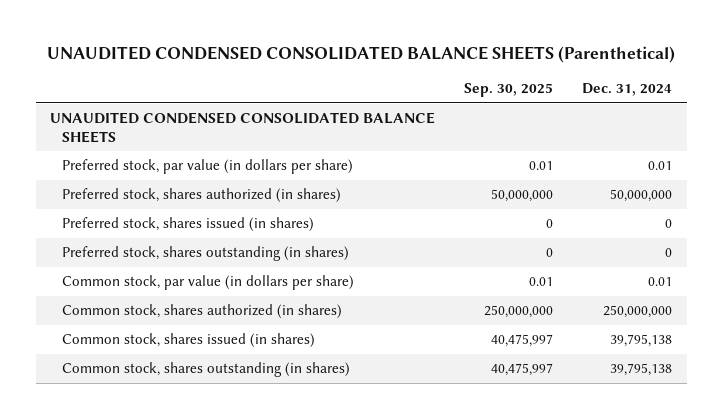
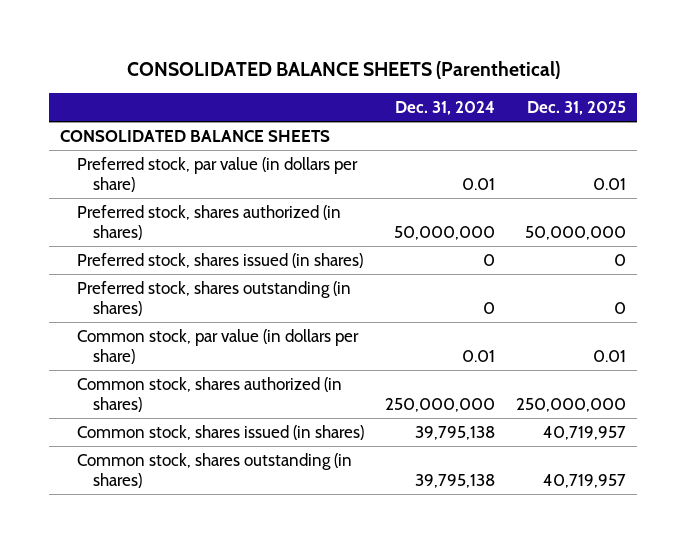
[47,46,676,64] UNAUDITED CONDENSED CONSOLIDATED BALANCE SHEETS (Parenthetical) -> [127,60,561,79] CONSOLIDATED BALANCE SHEETS (Parenthetical)
[464,83,554,98] Sep. 30, 2025 -> none
none -> [527,100,627,115] Dec. 31, 2025
[50,112,436,144] UNAUDITED CONDENSED CONSOLIDATED BALANCE SHEETS -> [59,130,330,143] CONSOLIDATED BALANCE SHEETS

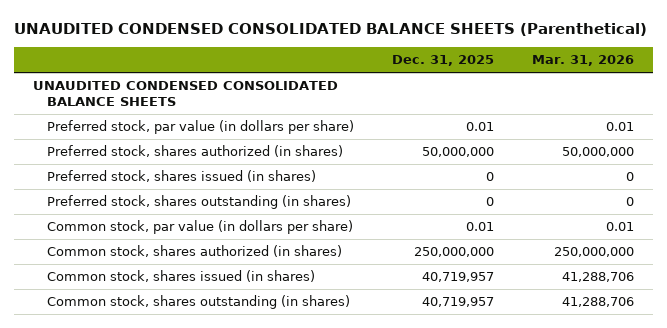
[127,60,561,79] CONSOLIDATED BALANCE SHEETS (Parenthetical) -> [14,23,648,37] UNAUDITED CONDENSED CONSOLIDATED BALANCE SHEETS (Parenthetical)
[395,100,496,115] Dec. 31, 2024 -> none
none -> [532,55,635,67] Mar. 31, 2026
[59,130,330,143] CONSOLIDATED BALANCE SHEETS -> [33,81,339,106] UNAUDITED CONDENSED CONSOLIDATED BALANCE SHEETS

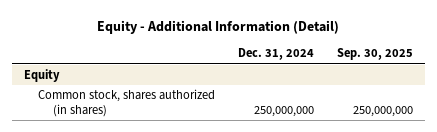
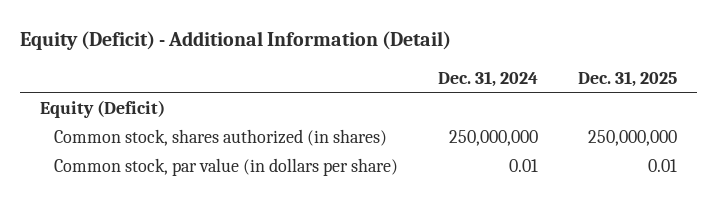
[97,20,340,35] Equity - Additional Information (Detail) -> [19,31,451,51] Equity (Deficit) - Additional Information (Detail)
[337,48,414,61] Sep. 30, 2025 -> none
none -> [578,71,678,88] Dec. 31, 2025
[23,69,60,83] Equity -> [39,100,165,119] Equity (Deficit)
none -> [53,158,398,177] Common stock, par value (in dollars per share)

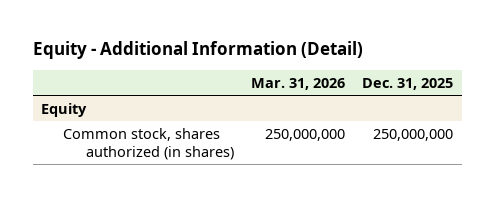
[19,31,451,51] Equity (Deficit) - Additional Information (Detail) -> [32,41,363,60] Equity - Additional Information (Detail)
[437,71,538,88] Dec. 31, 2024 -> none
none -> [250,77,345,90] Mar. 31, 2026
[39,100,165,119] Equity (Deficit) -> [41,102,88,117] Equity
[53,158,398,177] Common stock, par value (in dollars per share) -> none

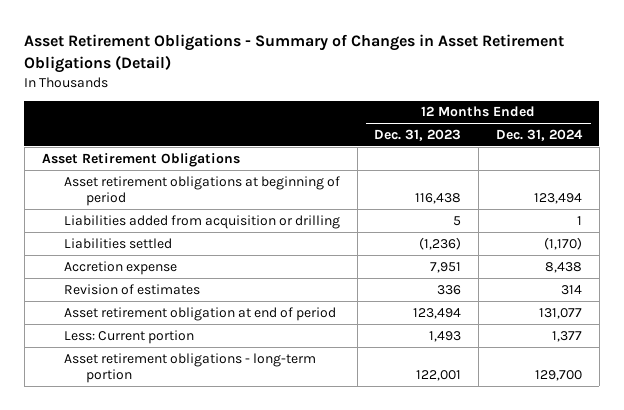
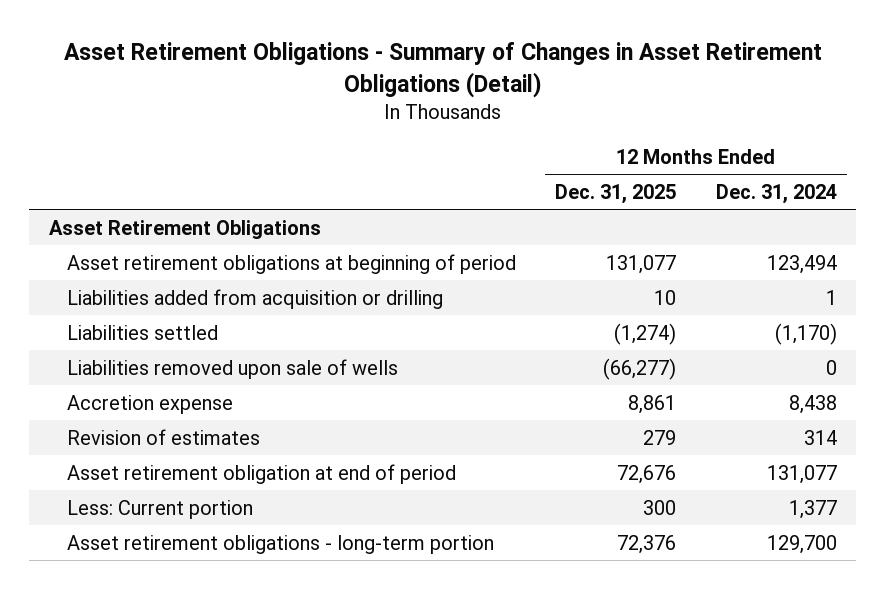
[374,129,462,142] Dec. 31, 2023 -> none
none -> [555,184,677,205] Dec. 31, 2025
none -> [66,358,398,379] Liabilities removed upon sale of wells

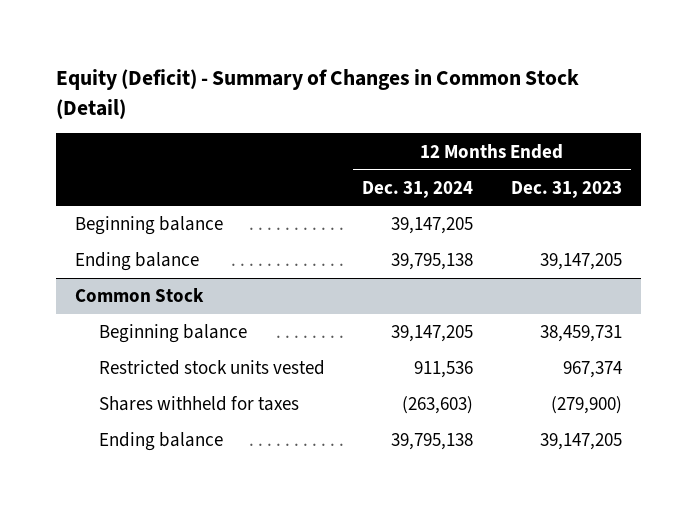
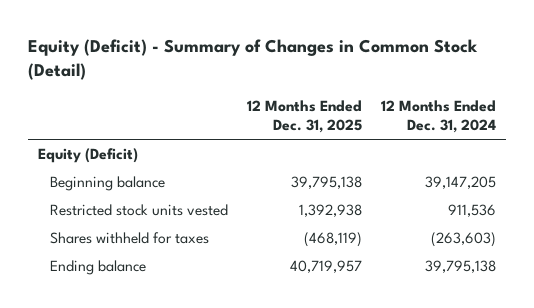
[511,180,623,198] Dec. 31, 2023 -> none
none -> [246,100,362,134] 12 Months Ended Dec. 31, 2025
[75,216,224,236] Beginning balance -> none
[75,252,200,272] Ending balance -> none
[75,288,205,303] Common Stock -> none
none -> [37,148,138,164] Equity (Deficit)

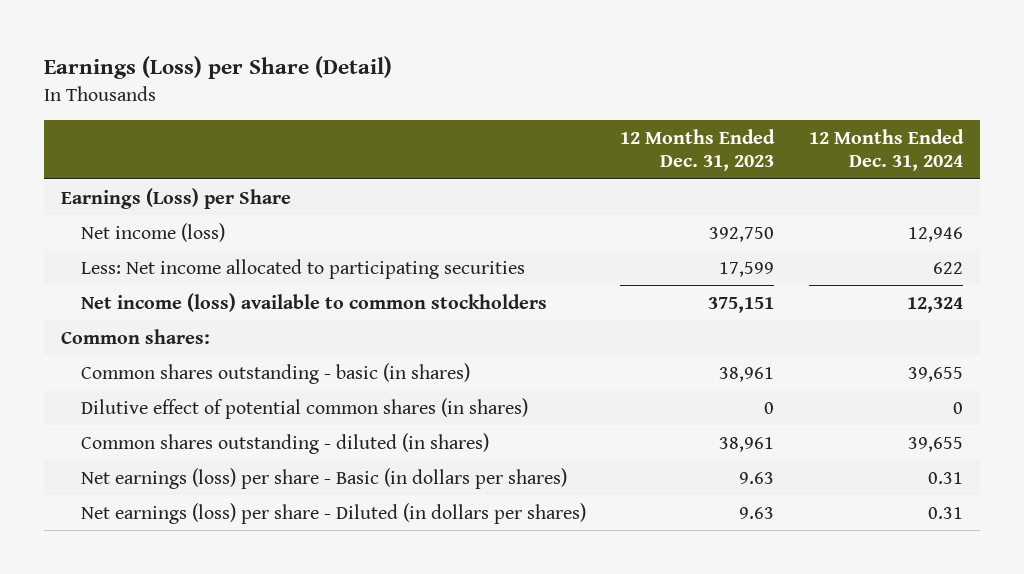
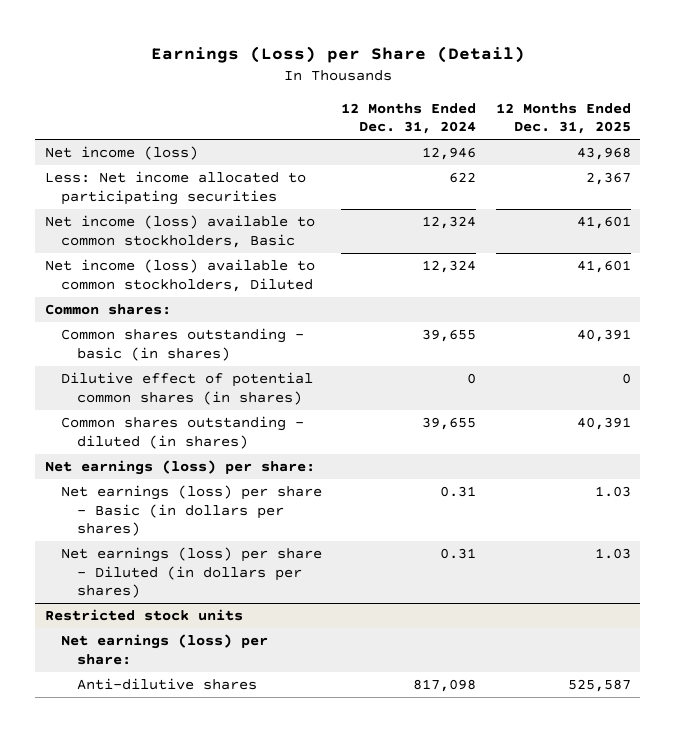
[620,129,776,172] 12 Months Ended Dec. 31, 2023 -> none
none -> [495,103,631,135] 12 Months Ended Dec. 31, 2025
[60,187,291,209] Earnings (Loss) per Share -> none
[80,292,547,312] Net income (loss) available to common stockholders -> [44,215,315,248] Net income (loss) available to common stockholders, Basic
none -> [44,259,315,292] Net income (loss) available to common stockholders, Diluted
none -> [44,460,315,476] Net earnings (loss) per share:
none -> [44,609,243,622] Restricted stock units
none -> [61,634,269,665] Net earnings (loss) per share:
none -> [77,678,258,691] Anti-dilutive shares

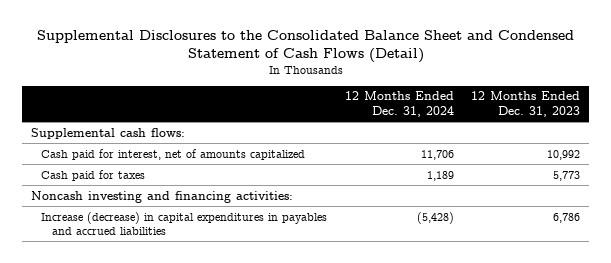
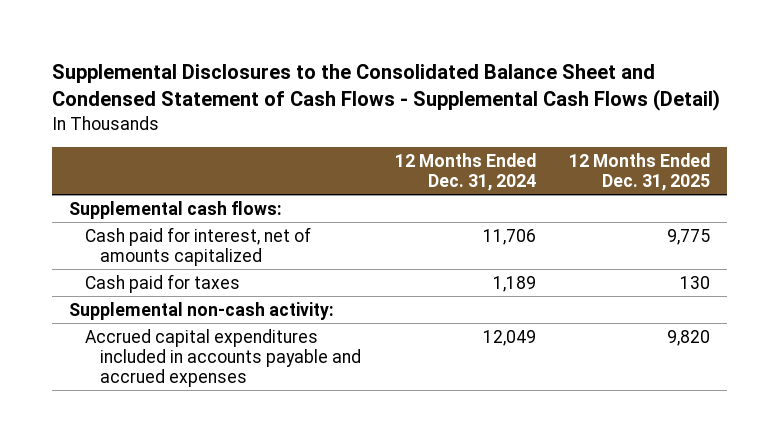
[36,30,574,64] Supplemental Disclosures to the Consolidated Balance Sheet and Condensed Statement of Cash Flows (Detail) -> [52,64,721,112] Supplemental Disclosures to the Consolidated Balance Sheet and Condensed Statement of Cash Flows - Supplemental Cash Flows (Detail)
[471,91,581,117] 12 Months Ended Dec. 31, 2023 -> none
none -> [569,152,711,191] 12 Months Ended Dec. 31, 2025
[31,190,294,203] Noncash investing and financing activities: -> [68,301,334,320] Supplemental non-cash activity:
[41,211,328,235] Increase (decrease) in capital expenditures in payables and accrued liabilities -> [84,328,362,387] Accrued capital expenditures included in accounts payable and accrued expenses
[416,211,454,224] (5,428) -> [482,329,536,346] 12,049

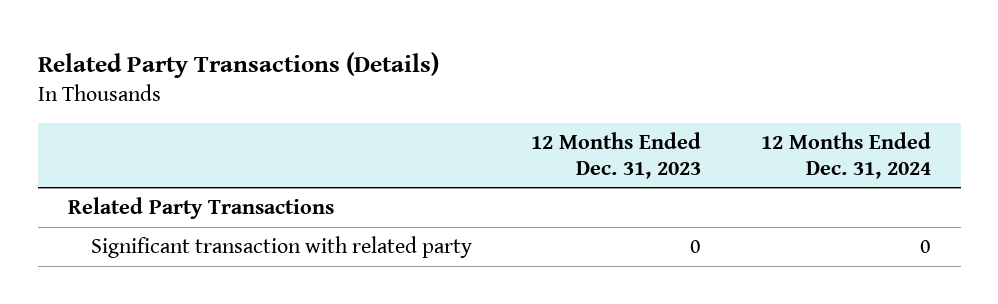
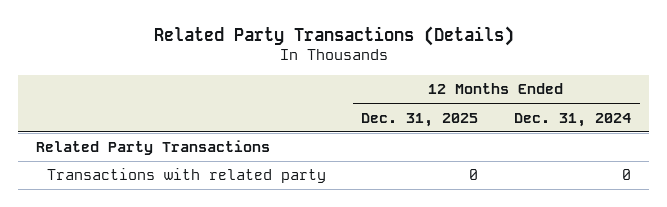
[531,132,702,179] 12 Months Ended Dec. 31, 2023 -> none
none -> [361,112,479,127] Dec. 31, 2025
[90,236,472,259] Significant transaction with related party -> [46,168,326,184] Transactions with related party

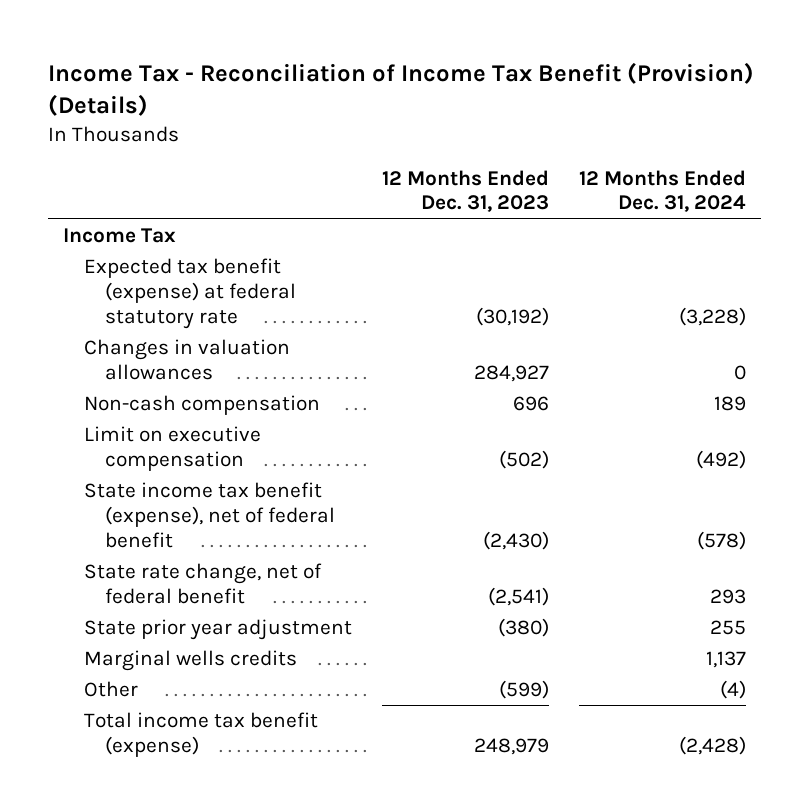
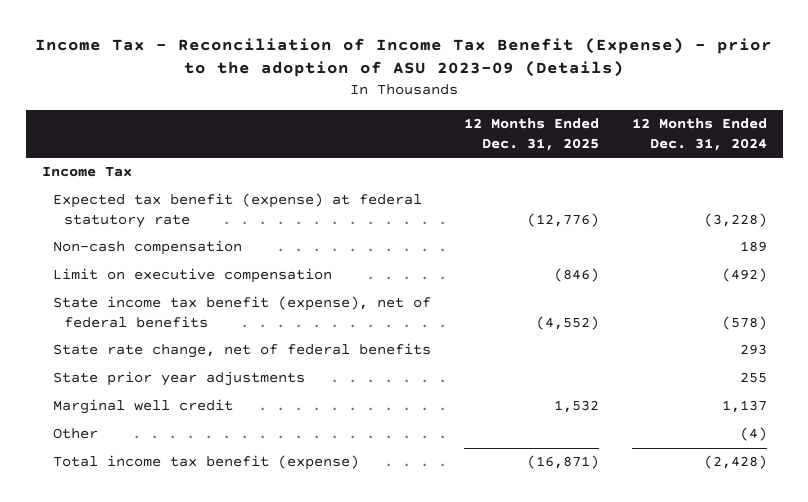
[48,61,755,117] Income Tax - Reconciliation of Income Tax Benefit (Provision) (Details) -> [35,37,773,78] Income Tax - Reconciliation of Income Tax Benefit (Expense) - prior to the adoption of ASU 2023-09 (Details)
[382,169,550,213] 12 Months Ended Dec. 31, 2023 -> none
none -> [463,118,599,151] 12 Months Ended Dec. 31, 2025
[84,339,291,381] Changes in valuation allowances -> none
[84,482,336,548] State income tax benefit (expense), net of federal benefit -> [53,296,432,329] State income tax benefit (expense), net of federal benefits
[84,563,323,605] State rate change, net of federal benefit -> [53,343,432,359] State rate change, net of federal benefits
[84,619,353,641] State prior year adjustment -> [53,371,306,387] State prior year adjustments
[84,650,298,672] Marginal wells credits -> [53,399,234,415] Marginal well credit

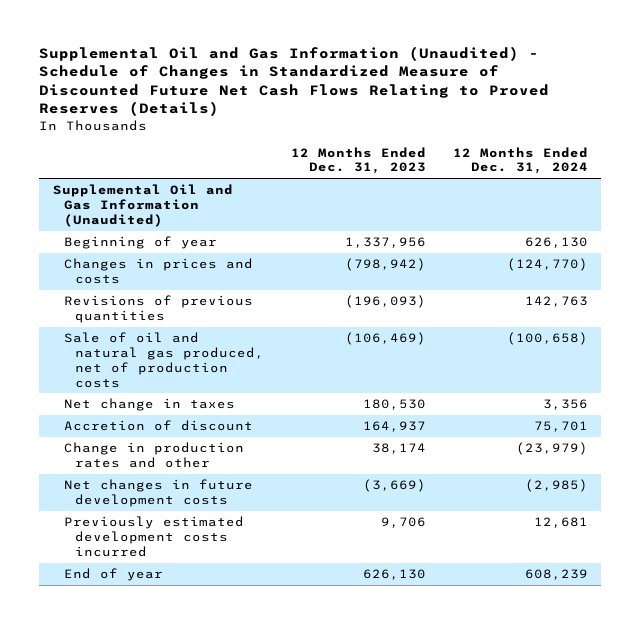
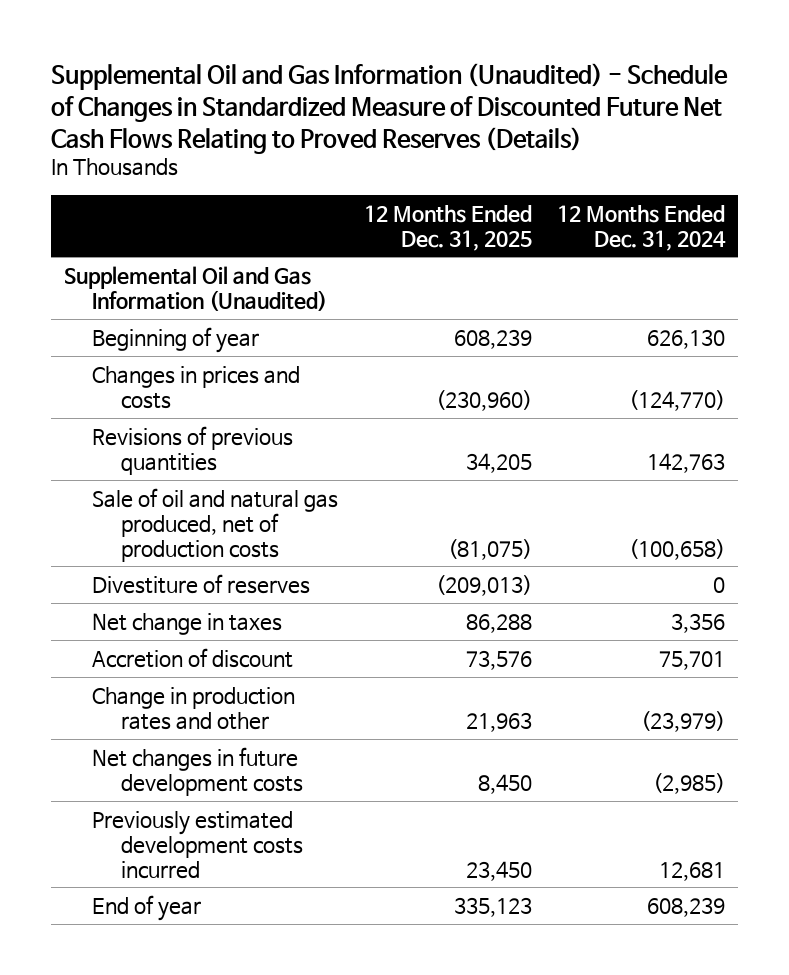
[290,146,426,175] 12 Months Ended Dec. 31, 2023 -> none
none -> [363,204,532,251] 12 Months Ended Dec. 31, 2025
none -> [92,573,311,594] Divestiture of reserves

